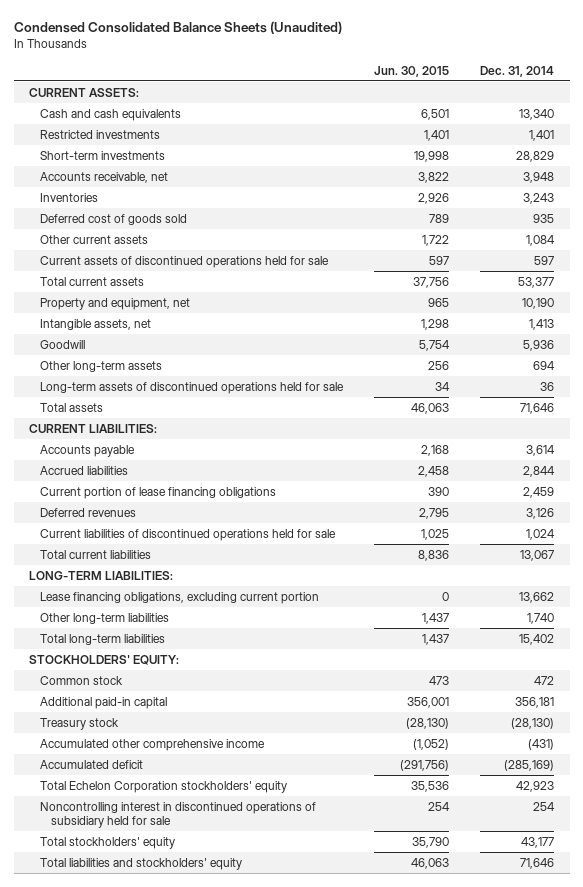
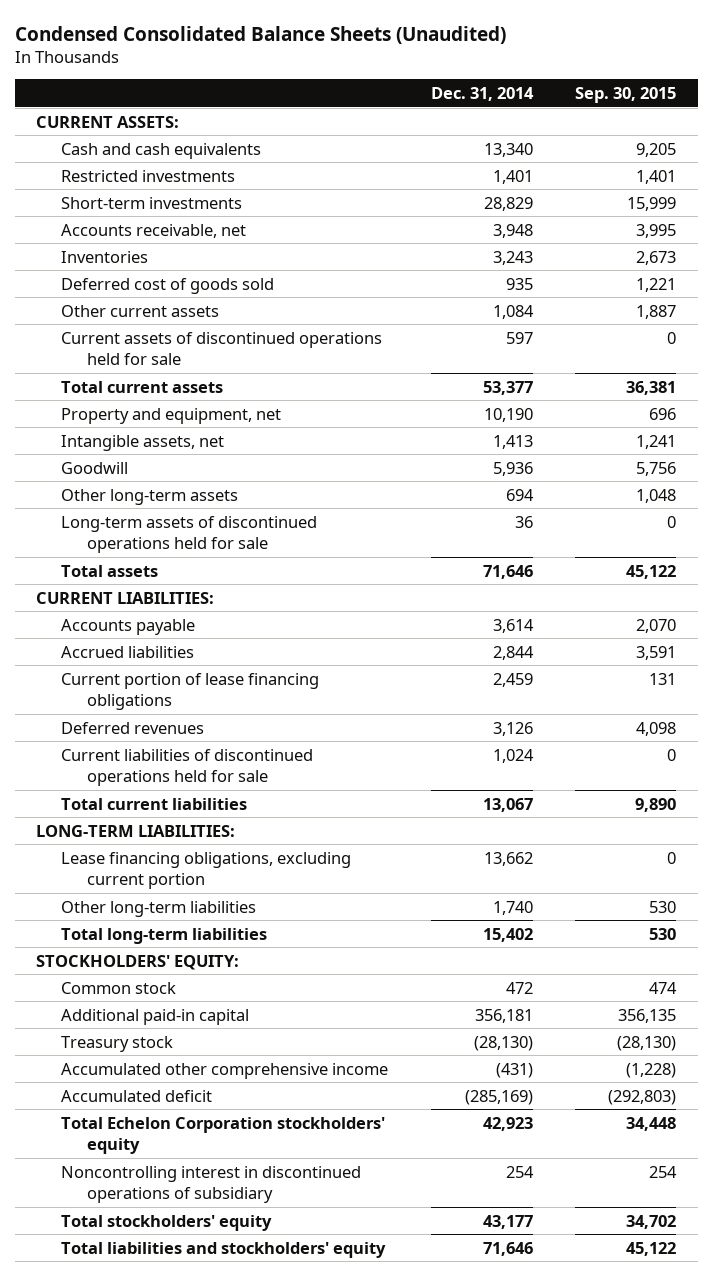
[374,65,450,77] Jun. 30, 2015 -> none
none -> [575,87,677,104] Sep. 30, 2015
[40,801,317,828] Noncontrolling interest in discontinued operations of subsidiary held for sale -> [61,1165,362,1203] Noncontrolling interest in discontinued operations of subsidiary

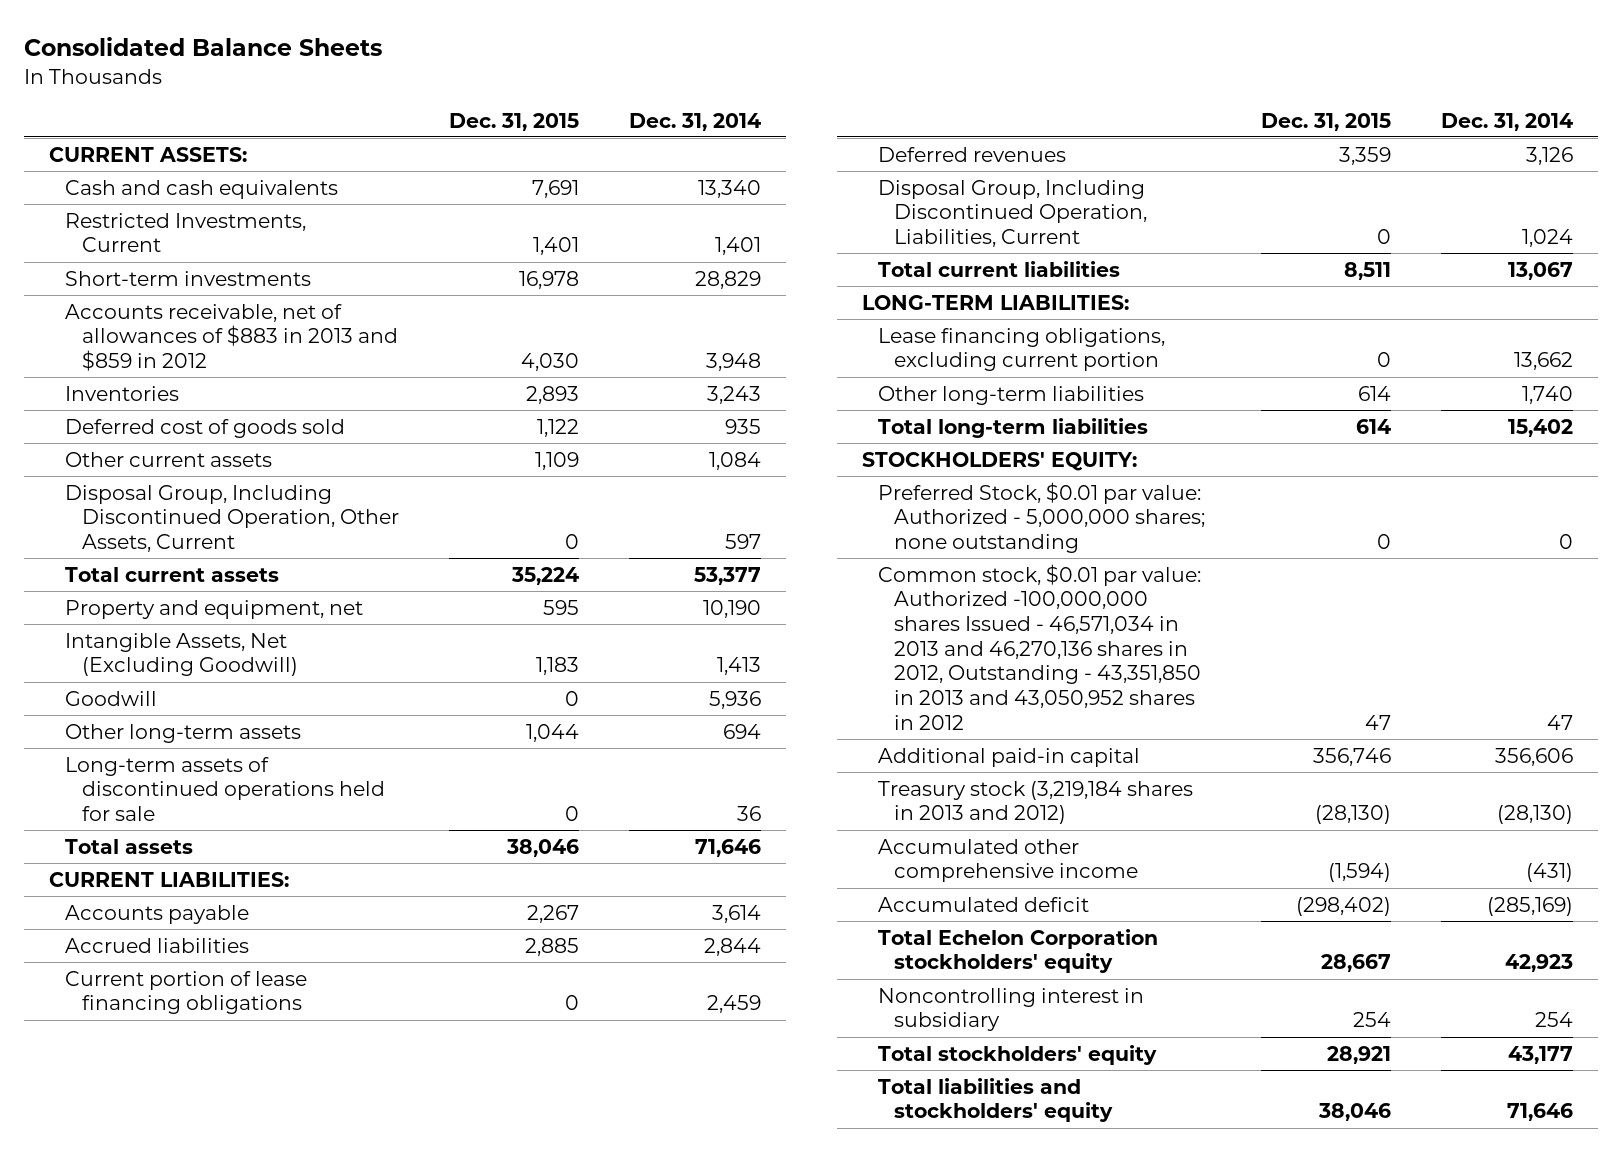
[14,25,506,44] Condensed Consolidated Balance Sheets (Unaudited) -> [24,36,383,56] Consolidated Balance Sheets
[575,87,677,104] Sep. 30, 2015 -> none
none -> [448,112,579,131] Dec. 31, 2015
[61,169,236,182] Restricted investments -> [65,212,307,253] Restricted Investments, Current
[61,223,247,238] Accounts receivable, net -> [65,303,398,372] Accounts receivable, net of allowances of $883 in 2013 and $859 in 2012
[61,331,383,365] Current assets of discontinued operations held for sale -> [65,484,399,553] Disposal Group, Including Discontinued Operation, Other Assets, Current
[61,434,225,451] Intangible assets, net -> [65,632,298,677] Intangible Assets, Net (Excluding Goodwill)
[61,748,314,786] Current liabilities of discontinued operations held for sale -> [878,179,1148,248] Disposal Group, Including Discontinued Operation, Liabilities, Current
[61,981,177,994] Common stock -> none
none -> [878,481,1206,554] Preferred Stock, $0.01 par value: Authorized - 5,000,000 shares; none outstanding
none -> [878,563,1202,730] Common stock, $0.01 par value: Authorized -100,000,000 shares Issued - 46,571,034 in 2013 and 46,270,136 shares in 2012, Outstanding - 43,351,850 in 2013 and 43,050,952 shares in 2012
[474,1008,533,1023] 356,181 -> [1495,747,1574,766] 356,606
[61,1035,174,1052] Treasury stock -> [878,780,1194,825] Treasury stock (3,219,184 shares in 2013 and 2012)
[61,1165,362,1203] Noncontrolling interest in discontinued operations of subsidiary -> [878,987,1145,1032] Noncontrolling interest in subsidiary

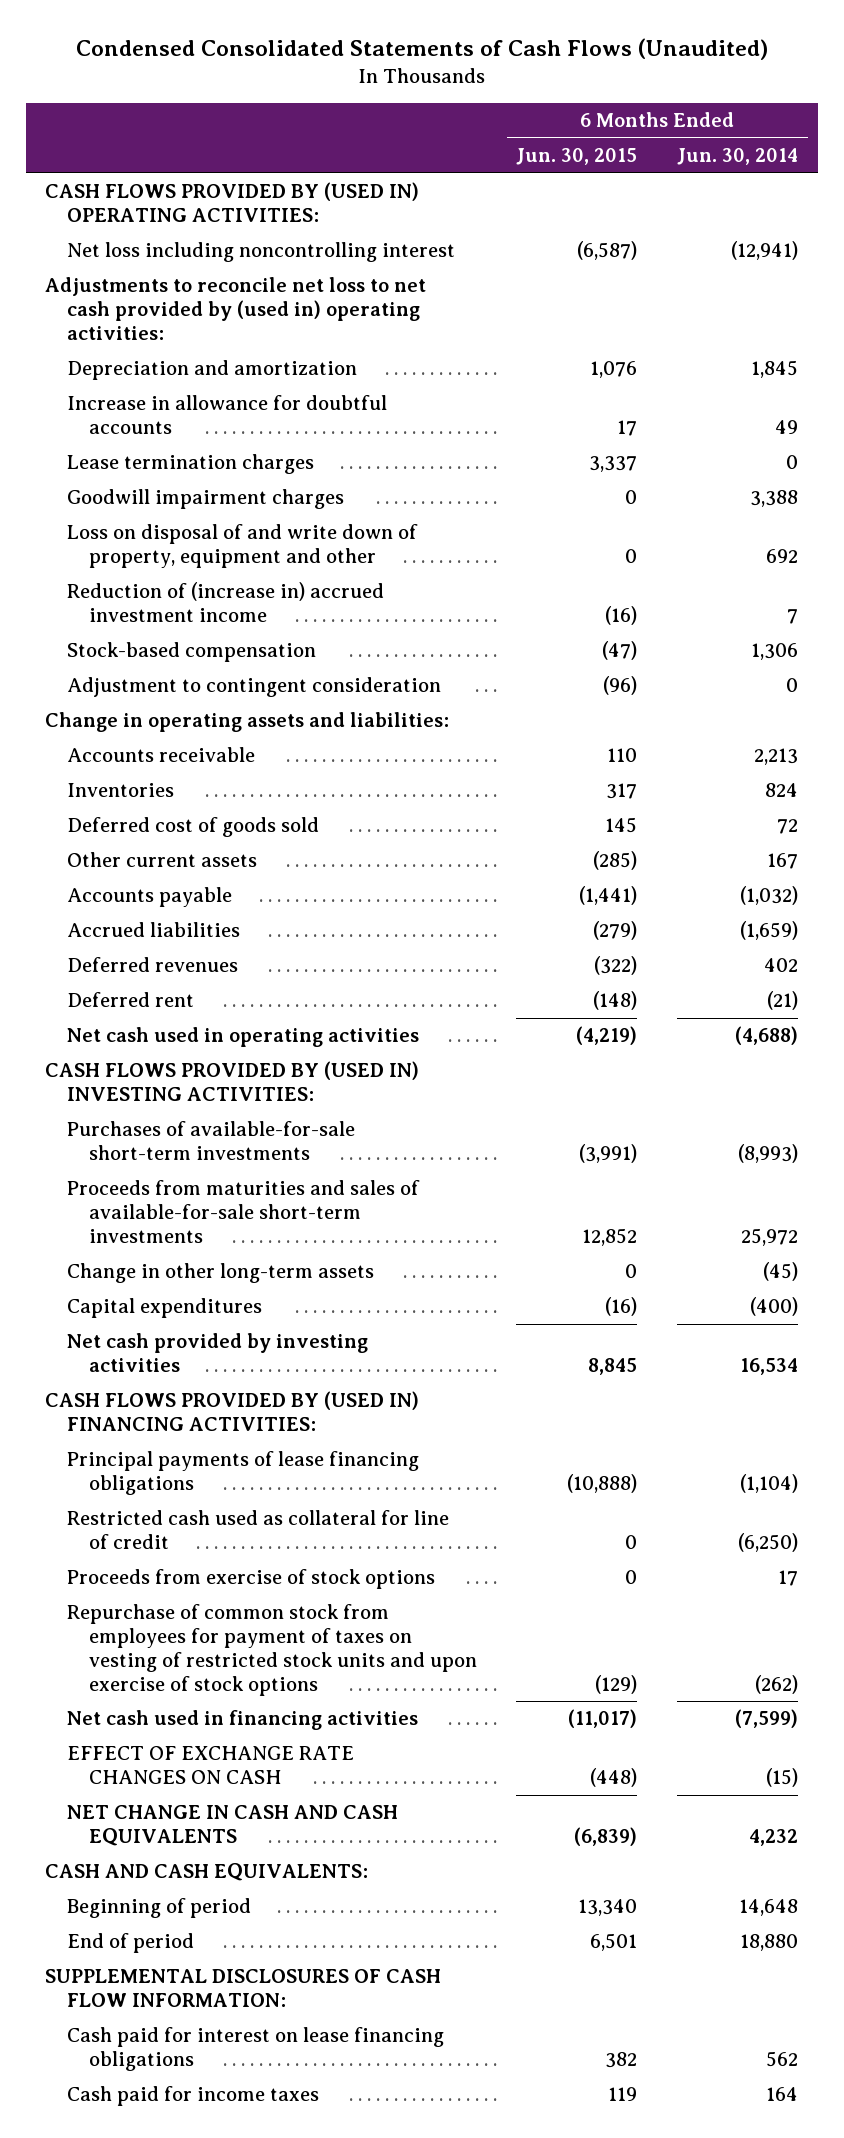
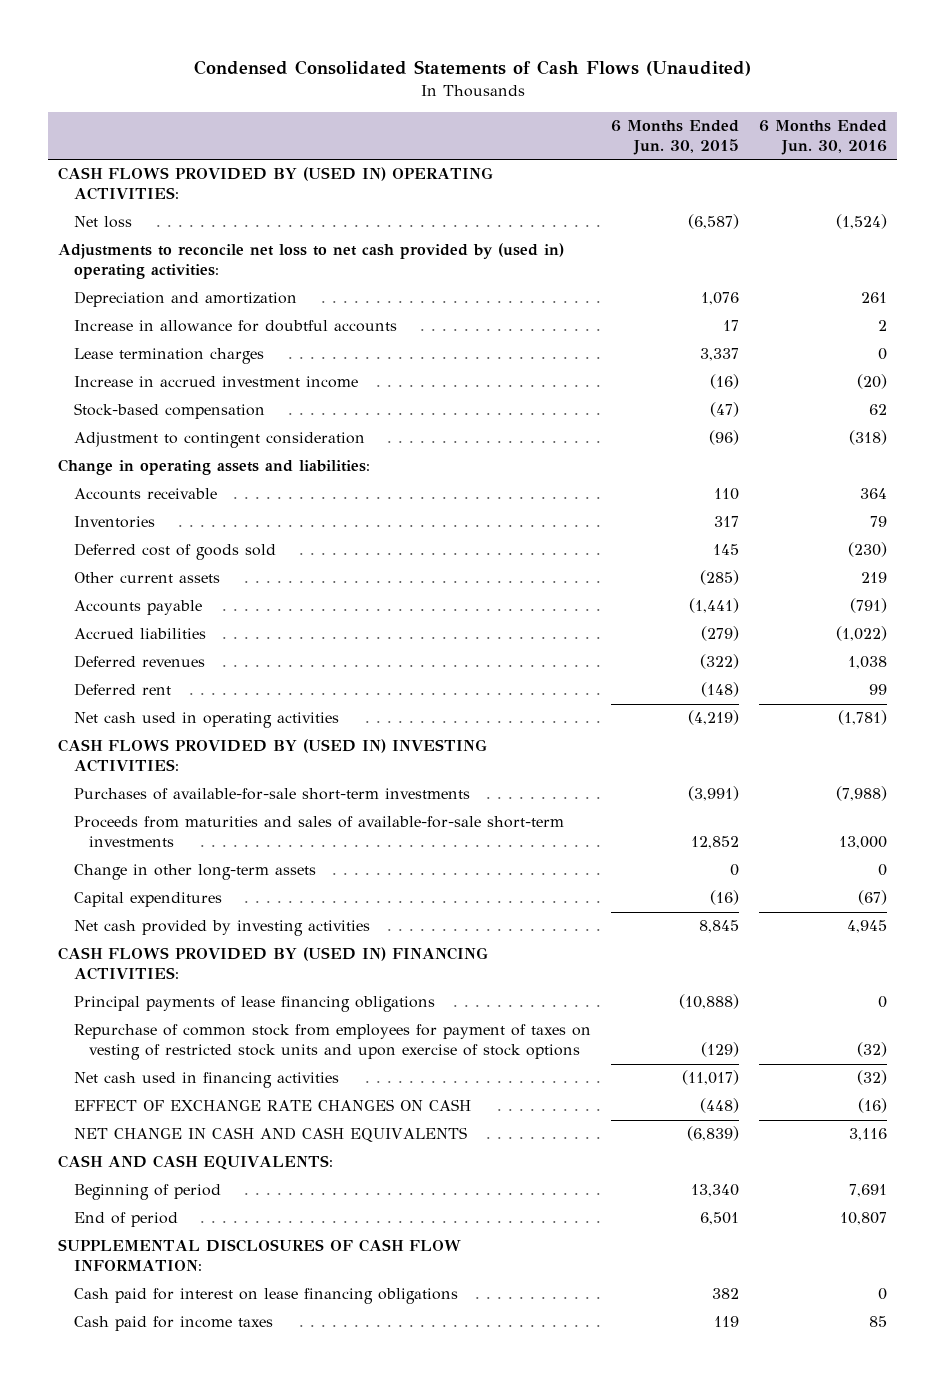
[677,148,799,166] Jun. 30, 2014 -> none
none -> [758,120,887,156] 6 Months Ended Jun. 30, 2016
[67,242,456,263] Net loss including noncontrolling interest -> [73,216,132,229] Net loss
[67,489,345,510] Goodwill impairment charges -> none
[67,524,419,569] Loss on disposal of and write down of property, equipment and other -> none
[67,582,385,623] Reduction of (increase in) accrued investment income -> [73,376,358,389] Increase in accrued investment income
[67,1510,450,1550] Restricted cash used as collateral for line of credit -> none
[67,1569,436,1590] Proceeds from exercise of stock options -> none

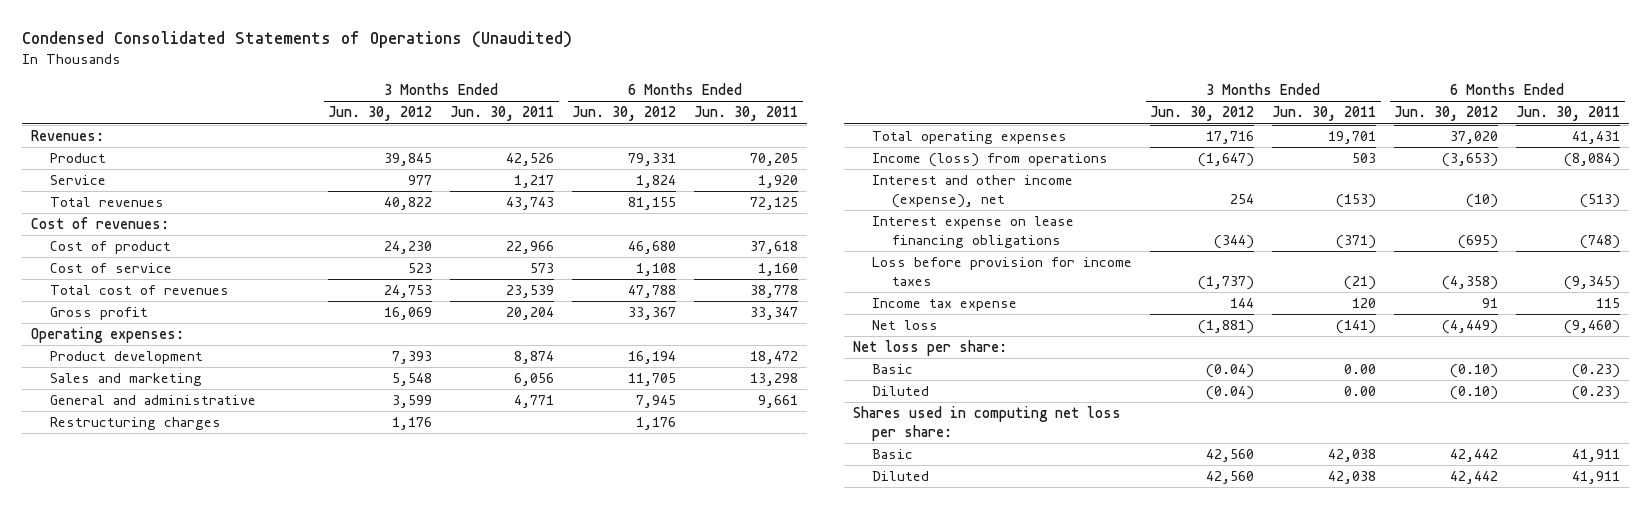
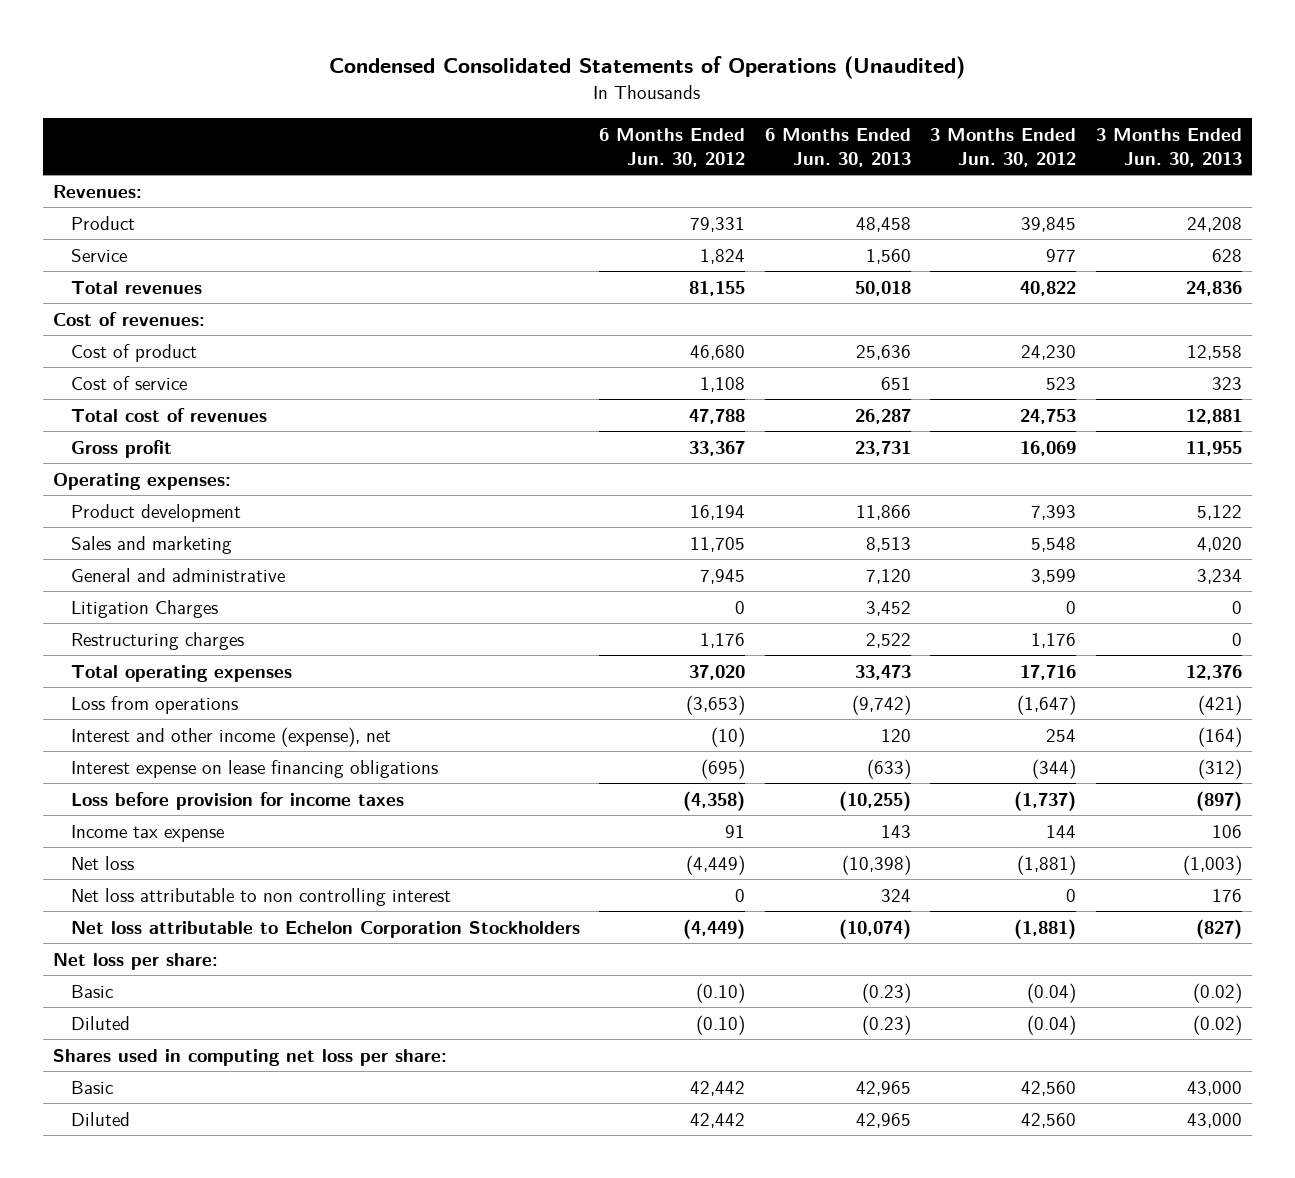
[450,106,555,122] Jun. 30, 2011 -> none
[694,106,799,122] Jun. 30, 2011 -> none
none -> [764,128,911,167] 6 Months Ended Jun. 30, 2013
none -> [1095,128,1242,167] 3 Months Ended Jun. 30, 2013
none -> [70,599,218,618] Litigation Charges
[872,153,1109,168] Income (loss) from operations -> [70,695,238,714] Loss from operations
none -> [70,887,451,906] Net loss attributable to non controlling interest
none -> [70,920,580,938] Net loss attributable to Echelon Corporation Stockholders

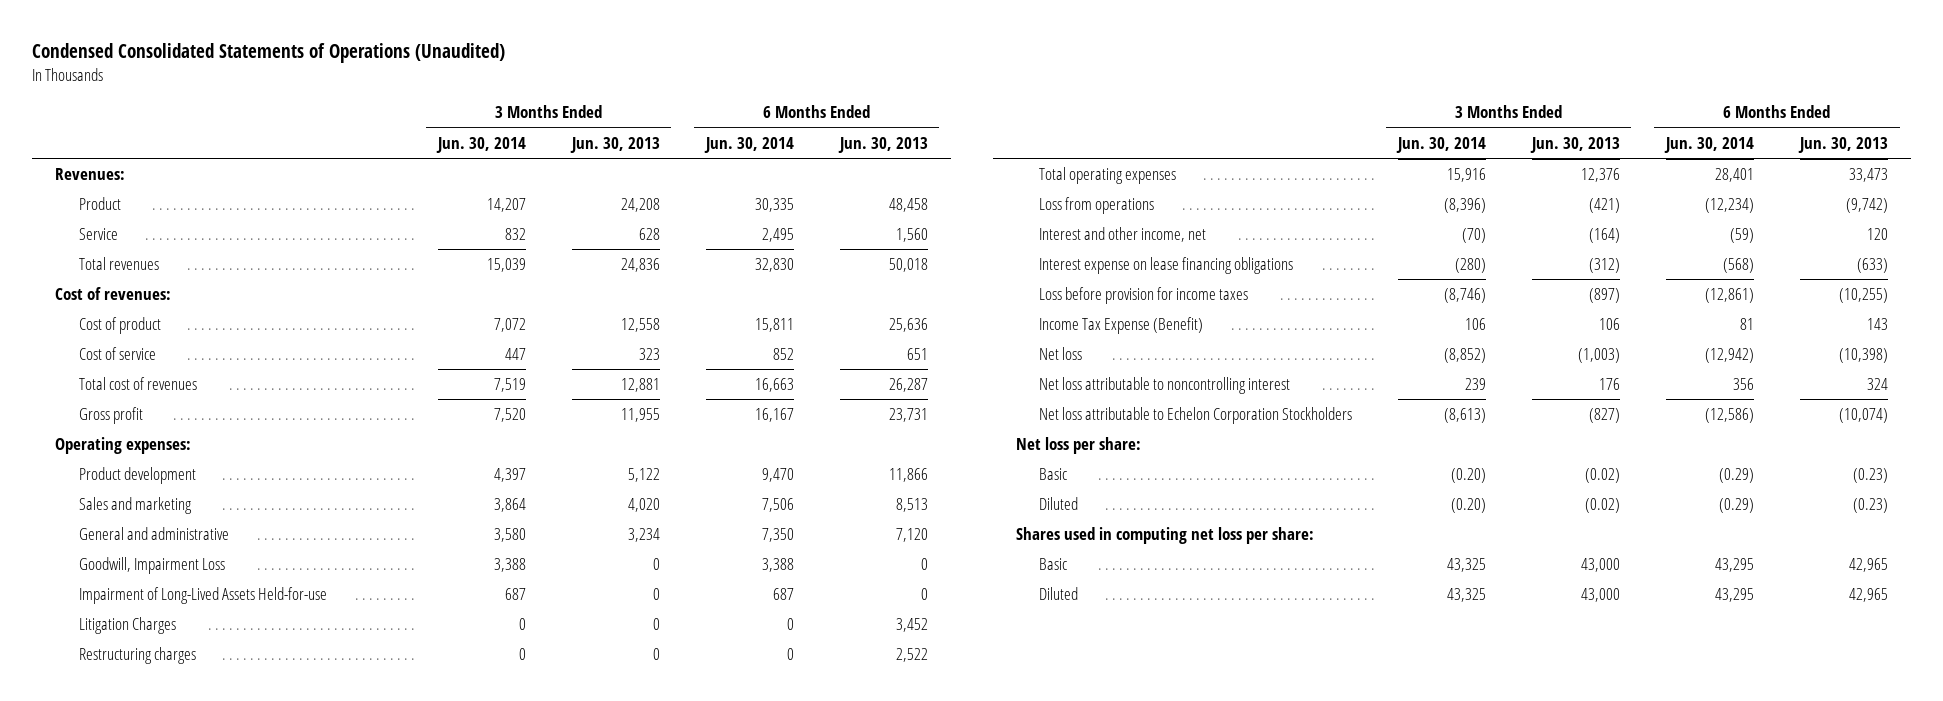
[599,128,746,167] 6 Months Ended Jun. 30, 2012 -> none
[930,128,1077,167] 3 Months Ended Jun. 30, 2012 -> none
none -> [435,136,526,153] Jun. 30, 2014
none -> [703,136,794,153] Jun. 30, 2014
none -> [78,557,225,575] Goodwill, Impairment Loss
none -> [78,587,327,605] Impairment of Long-Lived Assets Held-for-use
[70,726,391,747] Interest and other income (expense), net -> [1038,227,1206,243] Interest and other income, net
[70,824,224,842] Income tax expense -> [1038,317,1203,335] Income Tax Expense (Benefit)
[70,887,451,906] Net loss attributable to non controlling interest -> [1038,377,1290,395] Net loss attributable to noncontrolling interest

